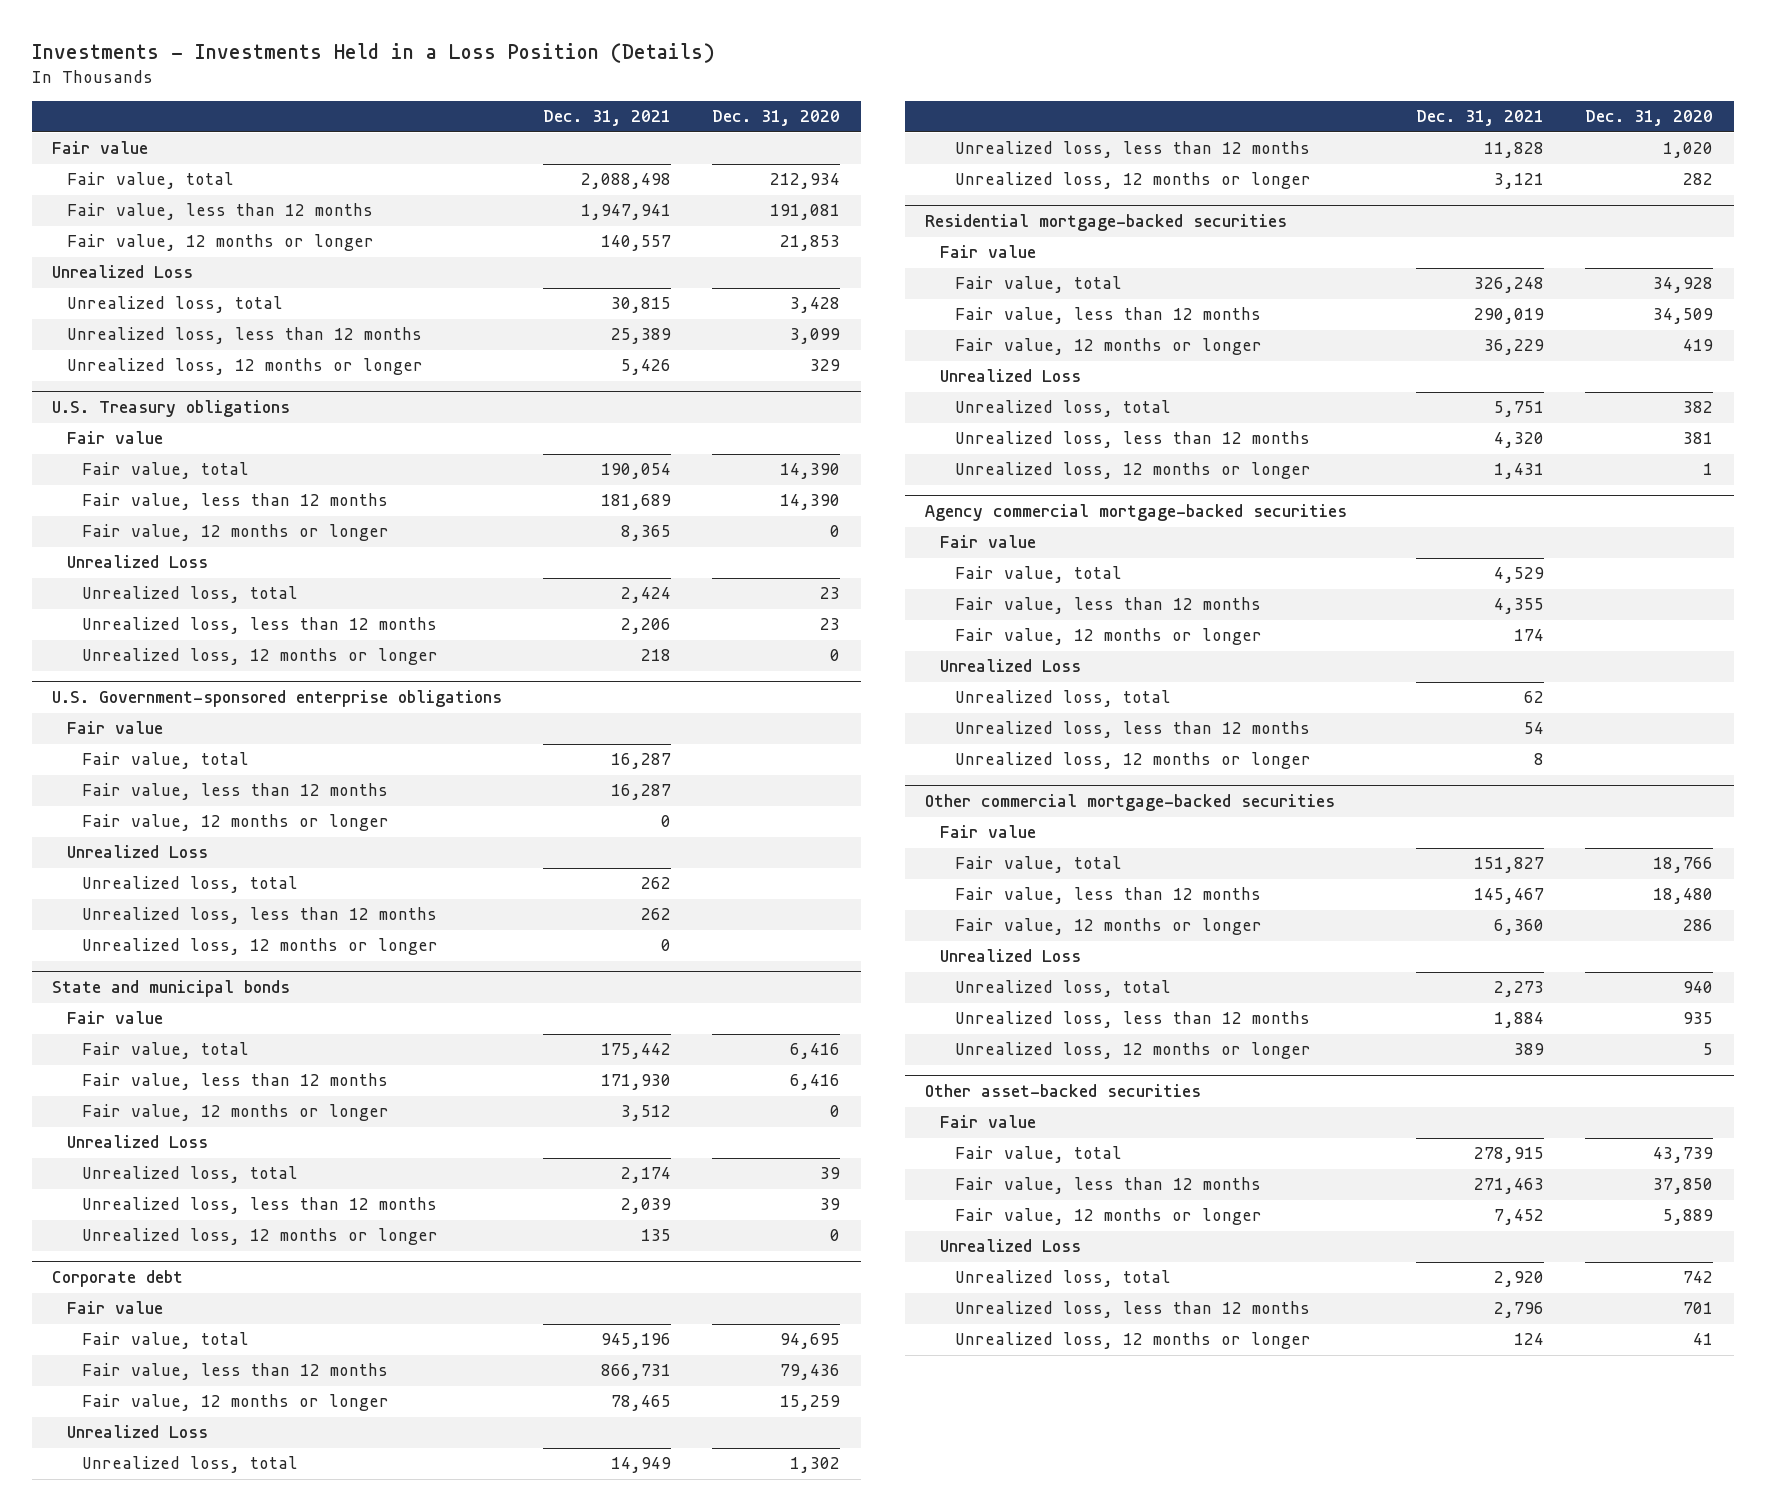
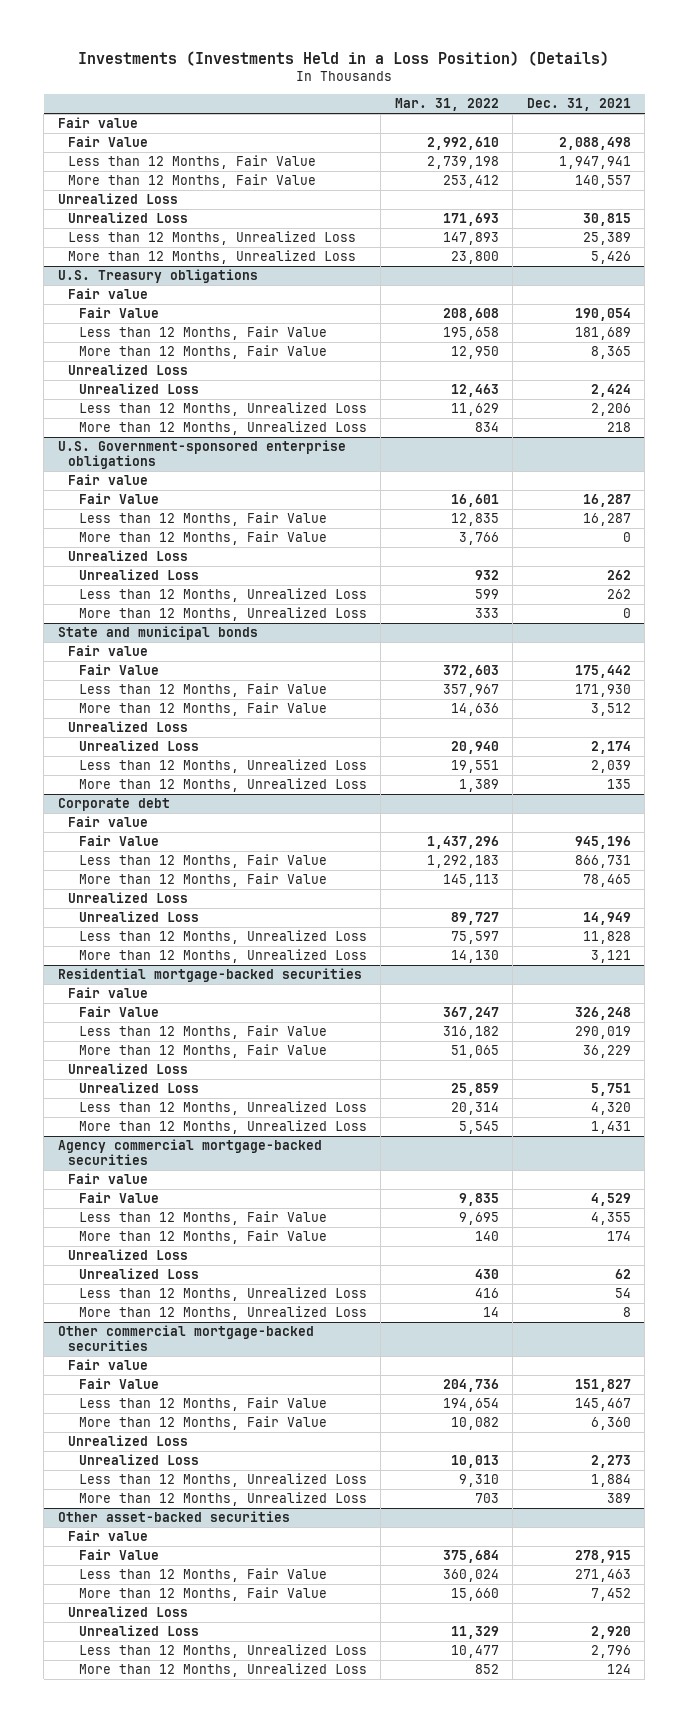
[32,43,716,64] Investments - Investments Held in a Loss Position (Details) -> [78,50,610,66] Investments (Investments Held in a Loss Position) (Details)
[712,110,841,127] Dec. 31, 2020 -> none
none -> [394,98,499,112] Mar. 31, 2022
[67,172,235,190] Fair value, total -> [68,136,149,148] Fair Value
[67,203,374,221] Fair value, less than 12 months -> [68,155,317,170] Less than 12 Months, Fair Value
[67,234,375,252] Fair value, 12 months or longer -> [68,174,317,189] More than 12 Months, Fair Value
[67,296,284,314] Unrealized loss, total -> [68,212,189,224] Unrealized Loss
[67,327,423,345] Unrealized loss, less than 12 months -> [68,231,357,246] Less than 12 Months, Unrealized Loss
[67,358,424,376] Unrealized loss, 12 months or longer -> [68,250,357,265] More than 12 Months, Unrealized Loss
[82,462,250,480] Fair value, total -> [79,307,160,319] Fair Value
[82,493,389,511] Fair value, less than 12 months -> [79,326,328,341] Less than 12 Months, Fair Value
[82,524,390,542] Fair value, 12 months or longer -> [79,345,328,360] More than 12 Months, Fair Value
[82,586,299,604] Unrealized loss, total -> [79,383,200,395] Unrealized Loss
[82,617,438,635] Unrealized loss, less than 12 months -> [79,402,368,417] Less than 12 Months, Unrealized Loss
[82,648,439,666] Unrealized loss, 12 months or longer -> [79,421,368,436] More than 12 Months, Unrealized Loss
[82,752,250,770] Fair value, total -> [79,493,160,505] Fair Value
[82,783,389,801] Fair value, less than 12 months -> [79,512,328,527] Less than 12 Months, Fair Value
[82,814,390,832] Fair value, 12 months or longer -> [79,531,328,546] More than 12 Months, Fair Value
[82,876,299,894] Unrealized loss, total -> [79,569,200,581] Unrealized Loss
[82,907,438,925] Unrealized loss, less than 12 months -> [79,588,368,603] Less than 12 Months, Unrealized Loss
[82,938,439,956] Unrealized loss, 12 months or longer -> [79,607,368,622] More than 12 Months, Unrealized Loss
[82,1042,250,1060] Fair value, total -> [79,664,160,676] Fair Value
[82,1073,389,1091] Fair value, less than 12 months -> [79,683,328,698] Less than 12 Months, Fair Value
[82,1104,390,1122] Fair value, 12 months or longer -> [79,702,328,717] More than 12 Months, Fair Value
[82,1166,299,1184] Unrealized loss, total -> [79,740,200,752] Unrealized Loss
[82,1197,438,1215] Unrealized loss, less than 12 months -> [79,759,368,774] Less than 12 Months, Unrealized Loss
[82,1228,439,1246] Unrealized loss, 12 months or longer -> [79,778,368,793] More than 12 Months, Unrealized Loss
[82,1332,250,1350] Fair value, total -> [79,835,160,847] Fair Value
[82,1363,389,1381] Fair value, less than 12 months -> [79,854,328,869] Less than 12 Months, Fair Value
[82,1394,390,1412] Fair value, 12 months or longer -> [79,873,328,888] More than 12 Months, Fair Value
[82,1456,299,1474] Unrealized loss, total -> [79,911,200,923] Unrealized Loss
[955,141,1311,159] Unrealized loss, less than 12 months -> [79,930,368,945] Less than 12 Months, Unrealized Loss
[955,172,1312,190] Unrealized loss, 12 months or longer -> [79,949,368,964] More than 12 Months, Unrealized Loss
[955,276,1123,294] Fair value, total -> [79,1006,160,1018] Fair Value
[955,307,1262,325] Fair value, less than 12 months -> [79,1025,328,1040] Less than 12 Months, Fair Value
[955,338,1263,356] Fair value, 12 months or longer -> [79,1044,328,1059] More than 12 Months, Fair Value
[955,400,1172,418] Unrealized loss, total -> [79,1082,200,1094] Unrealized Loss
[955,431,1311,449] Unrealized loss, less than 12 months -> [79,1101,368,1116] Less than 12 Months, Unrealized Loss
[955,462,1312,480] Unrealized loss, 12 months or longer -> [79,1120,368,1135] More than 12 Months, Unrealized Loss
[955,566,1123,584] Fair value, total -> [79,1192,160,1204] Fair Value
[955,597,1262,615] Fair value, less than 12 months -> [79,1211,328,1226] Less than 12 Months, Fair Value
[955,628,1263,646] Fair value, 12 months or longer -> [79,1230,328,1245] More than 12 Months, Fair Value
[955,690,1172,708] Unrealized loss, total -> [79,1268,200,1280] Unrealized Loss
[955,721,1311,739] Unrealized loss, less than 12 months -> [79,1287,368,1302] Less than 12 Months, Unrealized Loss
[955,752,1312,770] Unrealized loss, 12 months or longer -> [79,1306,368,1321] More than 12 Months, Unrealized Loss
[955,856,1123,874] Fair value, total -> [79,1378,160,1390] Fair Value
[955,887,1262,905] Fair value, less than 12 months -> [79,1397,328,1412] Less than 12 Months, Fair Value
[955,918,1263,936] Fair value, 12 months or longer -> [79,1416,328,1431] More than 12 Months, Fair Value
[955,980,1172,998] Unrealized loss, total -> [79,1454,200,1466] Unrealized Loss
[955,1011,1311,1029] Unrealized loss, less than 12 months -> [79,1473,368,1488] Less than 12 Months, Unrealized Loss
[955,1042,1312,1060] Unrealized loss, 12 months or longer -> [79,1492,368,1507] More than 12 Months, Unrealized Loss
[955,1146,1123,1164] Fair value, total -> [79,1549,160,1561] Fair Value
[955,1177,1262,1195] Fair value, less than 12 months -> [79,1568,328,1583] Less than 12 Months, Fair Value
[955,1208,1263,1226] Fair value, 12 months or longer -> [79,1587,328,1602] More than 12 Months, Fair Value
[955,1270,1172,1288] Unrealized loss, total -> [79,1625,200,1637] Unrealized Loss
[955,1301,1311,1319] Unrealized loss, less than 12 months -> [79,1644,368,1659] Less than 12 Months, Unrealized Loss
[955,1332,1312,1350] Unrealized loss, 12 months or longer -> [79,1663,368,1678] More than 12 Months, Unrealized Loss

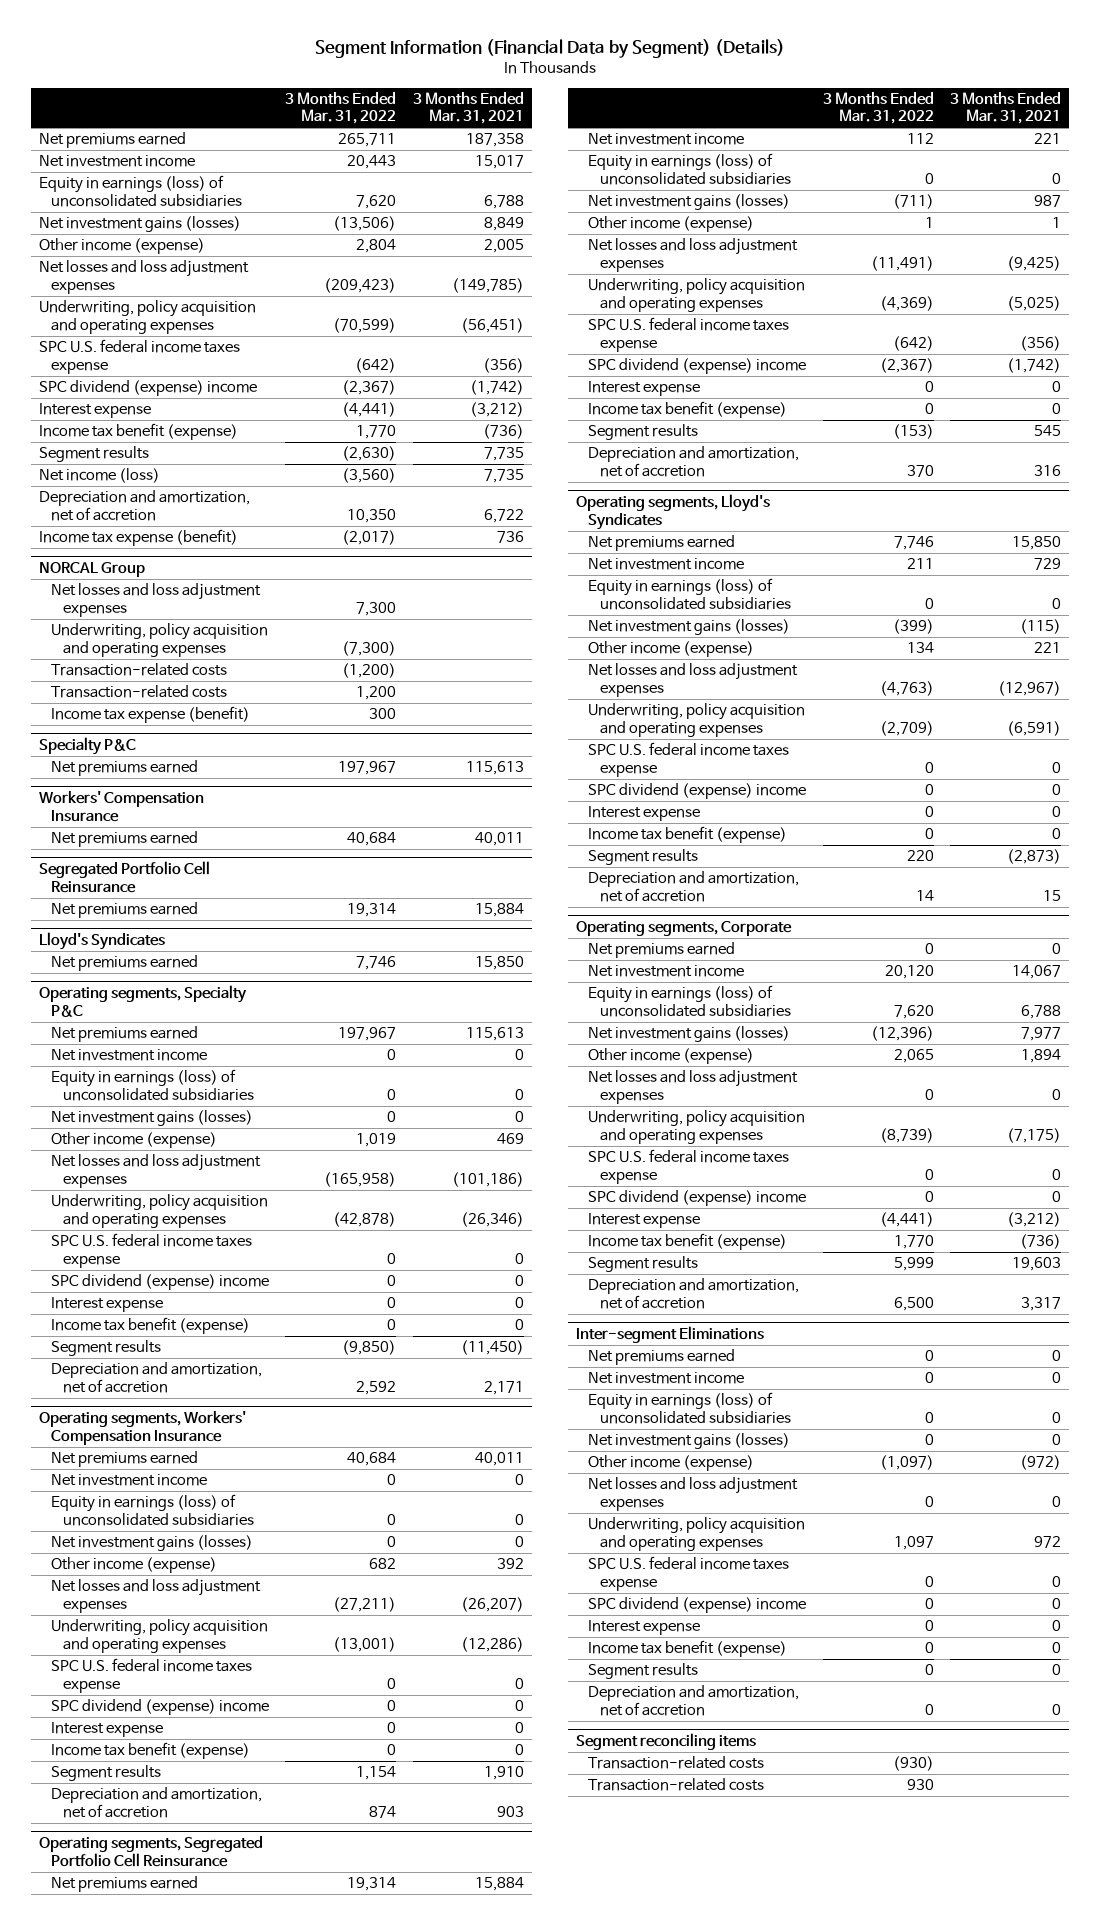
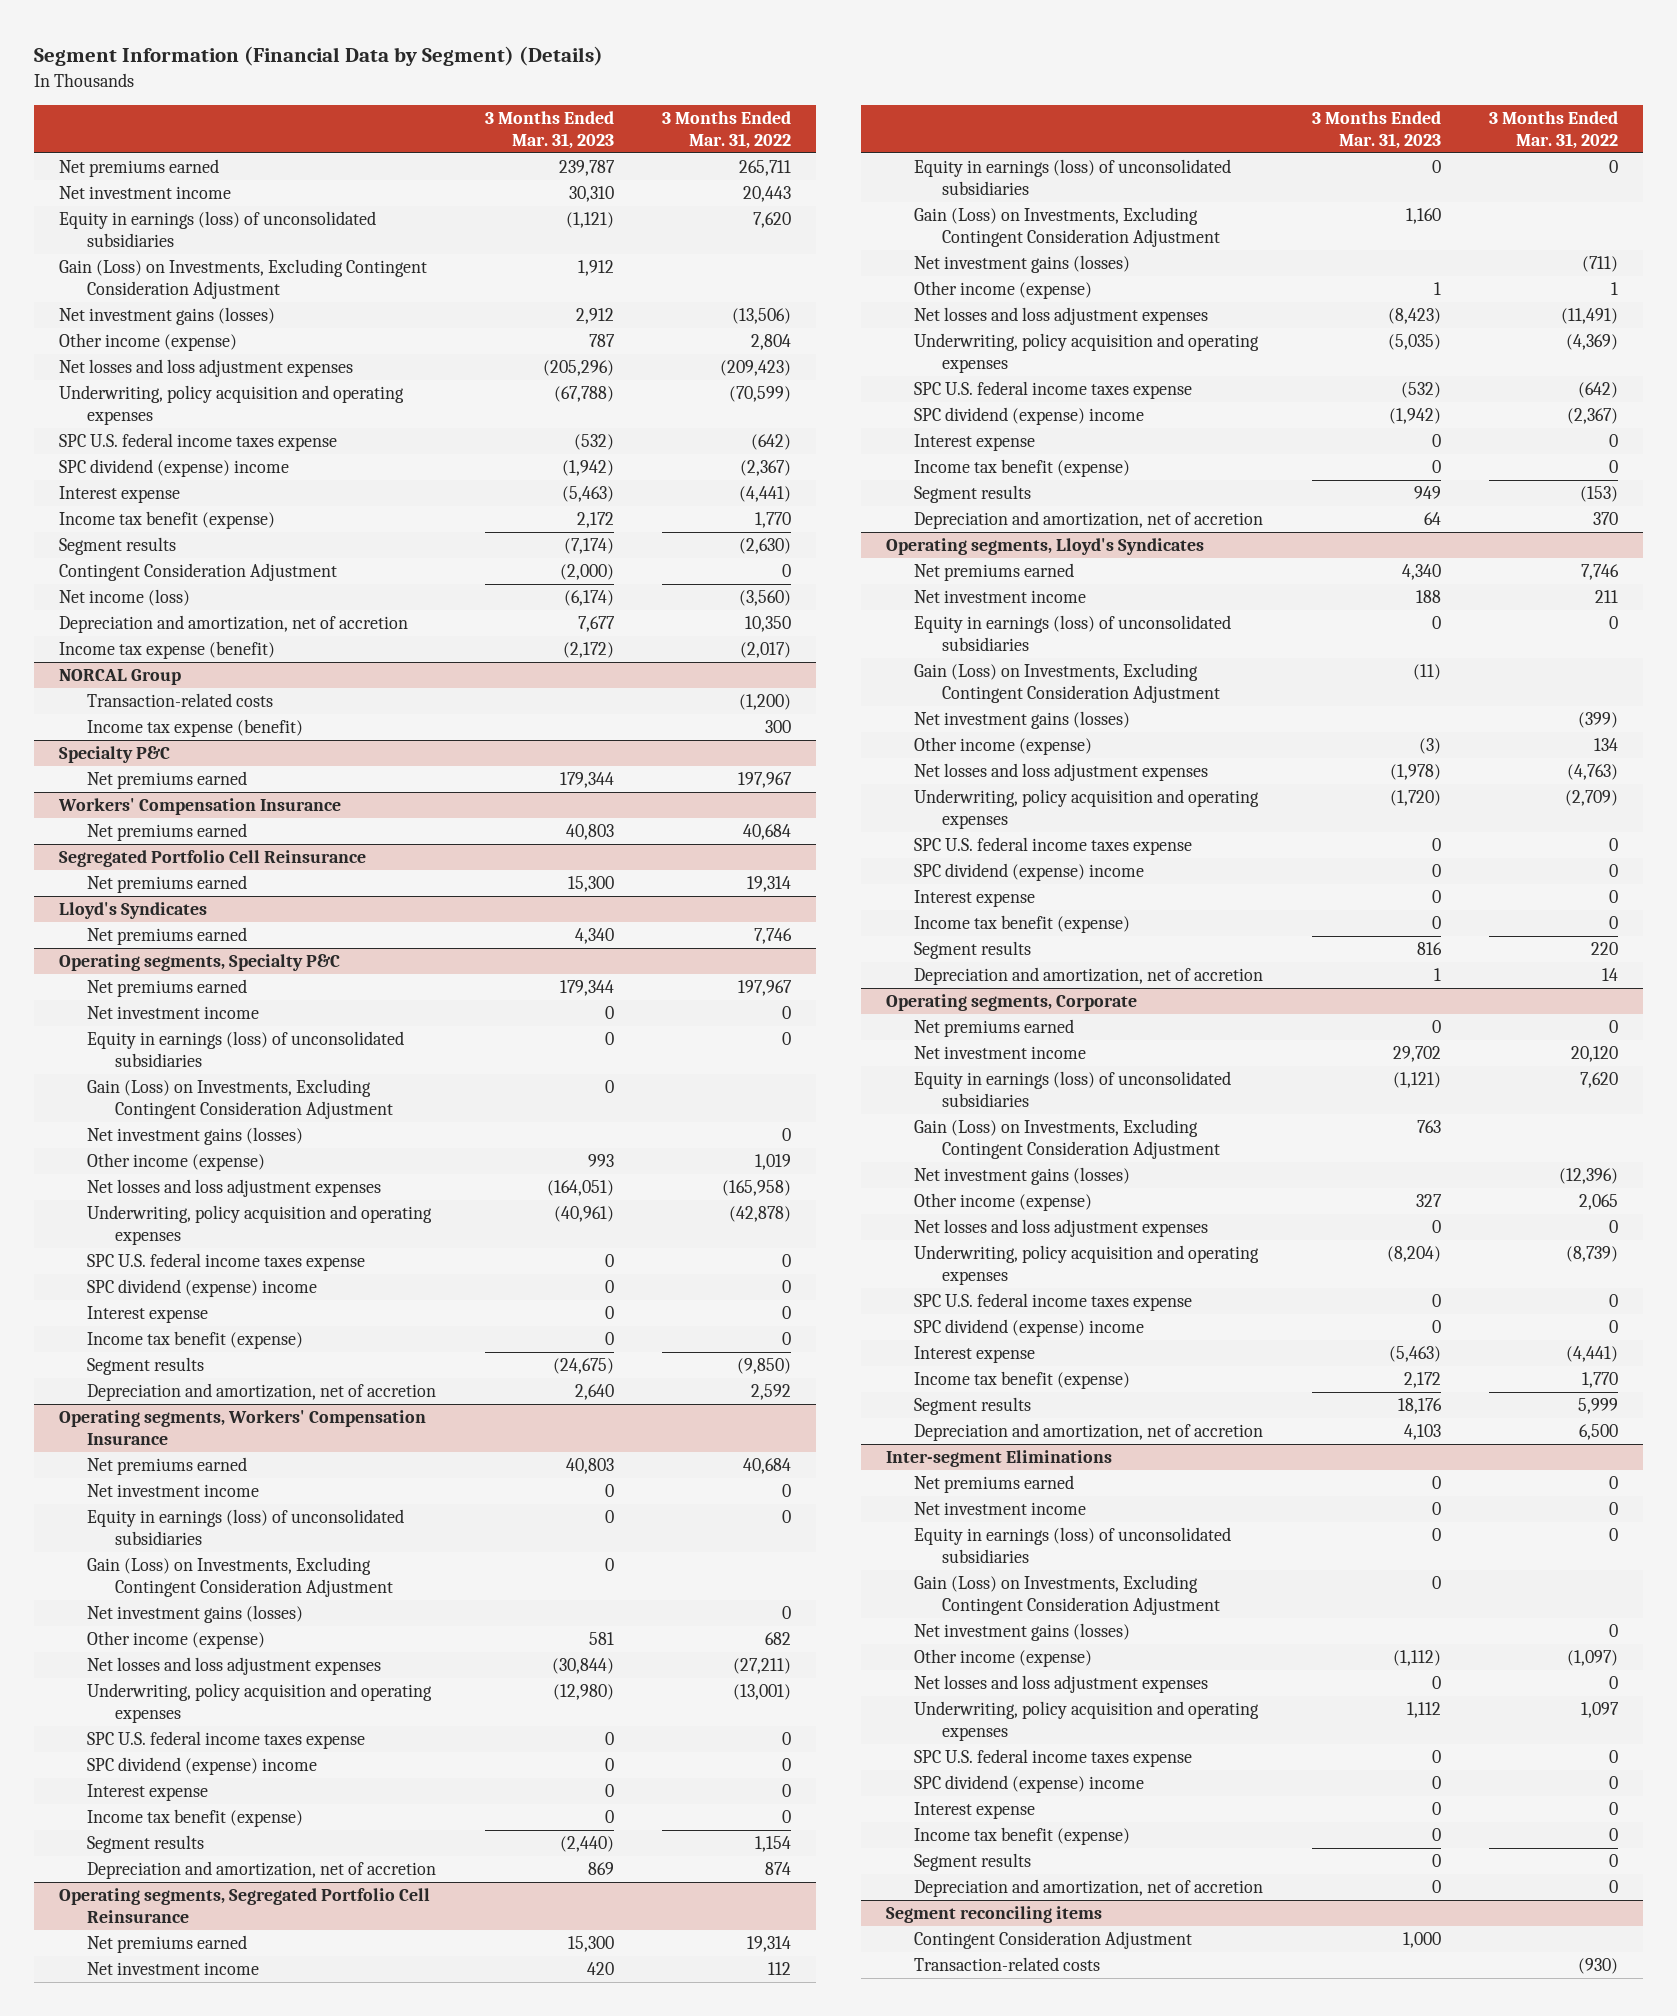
[412,92,524,125] 3 Months Ended Mar. 31, 2021 -> none
none -> [484,111,614,149] 3 Months Ended Mar. 31, 2023
none -> [58,259,427,299] Gain (Loss) on Investments, Excluding Contingent Consideration Adjustment
none -> [58,563,337,582] Contingent Consideration Adjustment
[50,583,261,617] Net losses and loss adjustment expenses -> none
[50,623,268,657] Underwriting, policy acquisition and operating expenses -> none
[50,685,227,699] Transaction-related costs -> none
none -> [86,1079,393,1119] Gain (Loss) on Investments, Excluding Contingent Consideration Adjustment
none -> [86,1557,393,1597] Gain (Loss) on Investments, Excluding Contingent Consideration Adjustment
none -> [913,207,1220,247] Gain (Loss) on Investments, Excluding Contingent Consideration Adjustment
none -> [913,663,1220,703] Gain (Loss) on Investments, Excluding Contingent Consideration Adjustment
none -> [913,1119,1220,1159] Gain (Loss) on Investments, Excluding Contingent Consideration Adjustment
none -> [913,1575,1220,1615] Gain (Loss) on Investments, Excluding Contingent Consideration Adjustment
none -> [913,1931,1192,1950] Contingent Consideration Adjustment
[588,1778,765,1792] Transaction-related costs -> none

